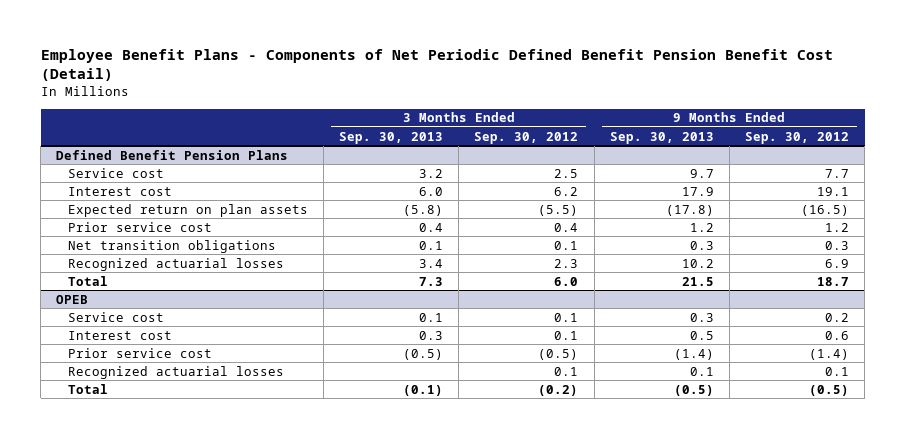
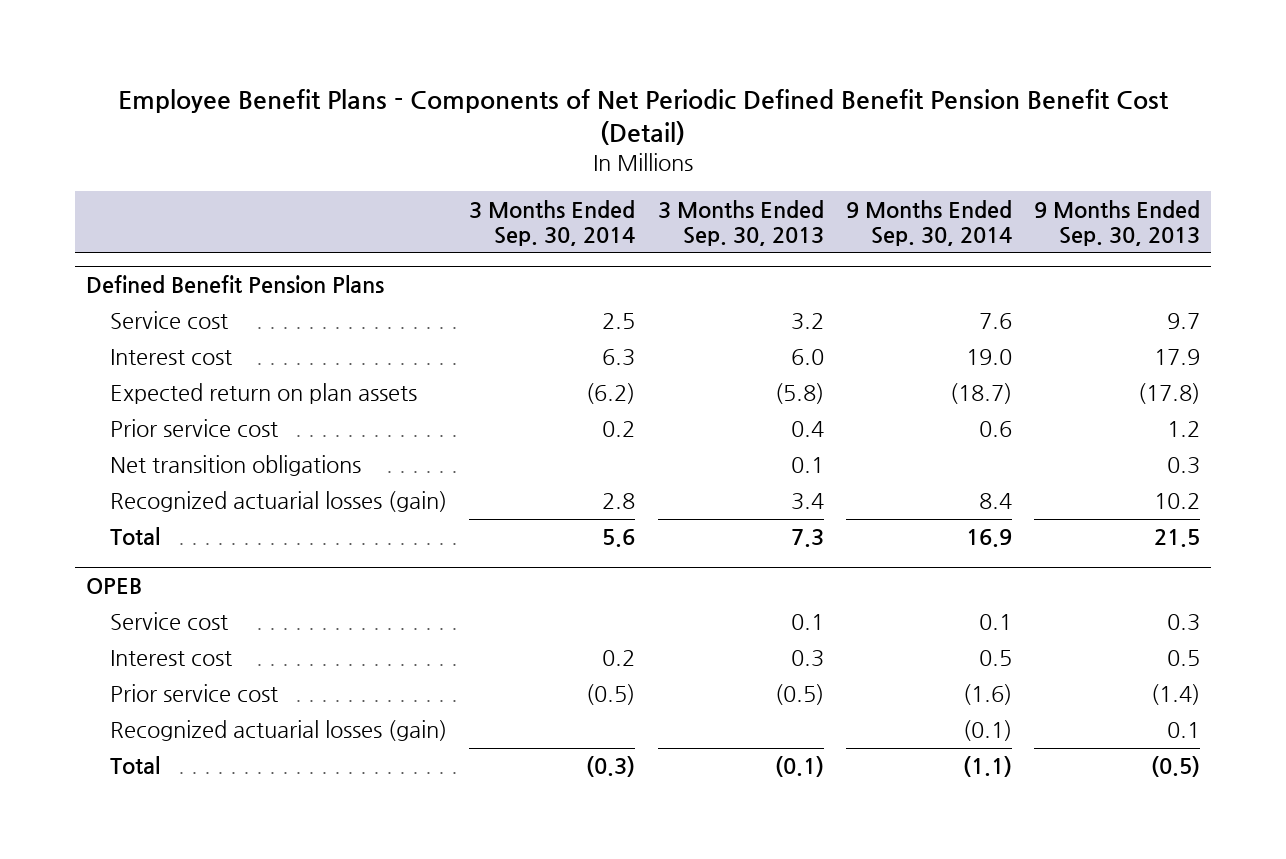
[474,131,579,144] Sep. 30, 2012 -> none
[745,131,850,144] Sep. 30, 2012 -> none
none -> [469,199,636,247] 3 Months Ended Sep. 30, 2014
none -> [845,199,1012,247] 9 Months Ended Sep. 30, 2014
[67,257,284,271] Recognized actuarial losses -> [110,491,448,513] Recognized actuarial losses (gain)
[67,365,284,379] Recognized actuarial losses -> [110,720,448,742] Recognized actuarial losses (gain)

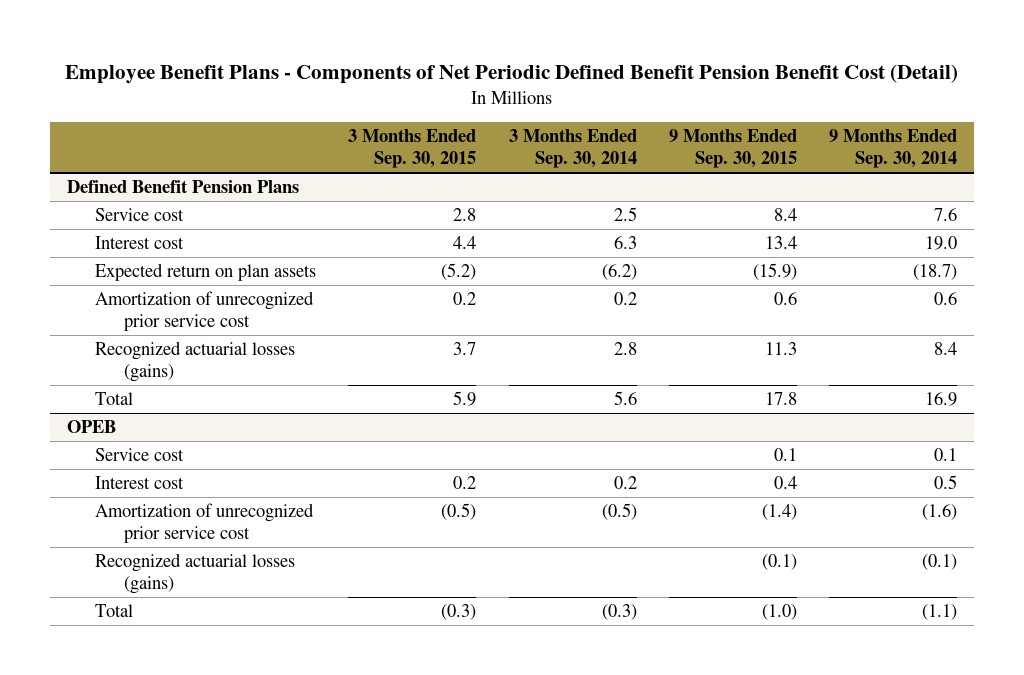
[657,199,824,247] 3 Months Ended Sep. 30, 2013 -> none
[1033,199,1200,247] 9 Months Ended Sep. 30, 2013 -> none
none -> [348,128,477,169] 3 Months Ended Sep. 30, 2015
none -> [669,128,798,169] 9 Months Ended Sep. 30, 2015
[110,455,362,477] Net transition obligations -> none
[110,419,279,438] Prior service cost -> [95,290,315,332] Amortization of unrecognized prior service cost
[110,491,448,513] Recognized actuarial losses (gain) -> [95,340,296,383] Recognized actuarial losses (gains)
[110,684,279,703] Prior service cost -> [95,502,315,544] Amortization of unrecognized prior service cost
[110,720,448,742] Recognized actuarial losses (gain) -> [95,552,296,595] Recognized actuarial losses (gains)

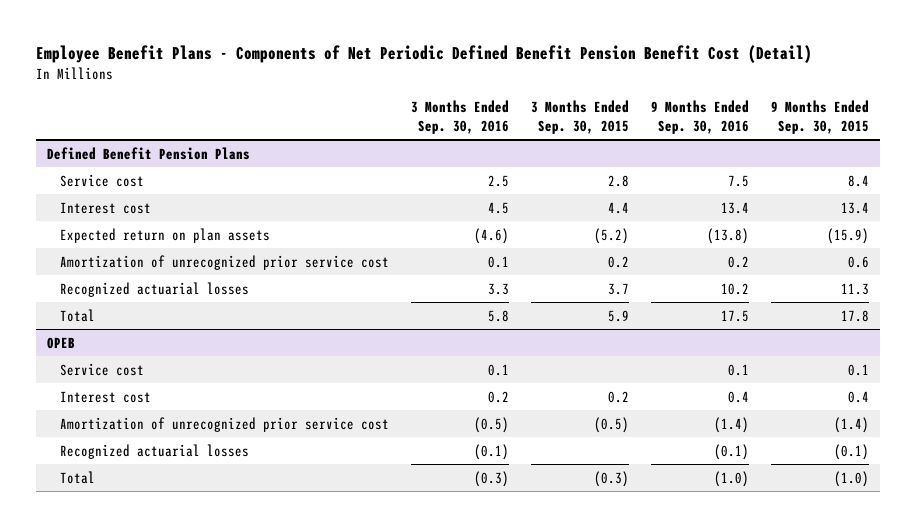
[508,128,637,169] 3 Months Ended Sep. 30, 2014 -> none
[829,128,958,169] 9 Months Ended Sep. 30, 2014 -> none
none -> [410,100,509,134] 3 Months Ended Sep. 30, 2016
none -> [650,100,749,134] 9 Months Ended Sep. 30, 2016
[95,340,296,383] Recognized actuarial losses (gains) -> [59,281,249,297] Recognized actuarial losses
[95,552,296,595] Recognized actuarial losses (gains) -> [59,443,249,459] Recognized actuarial losses

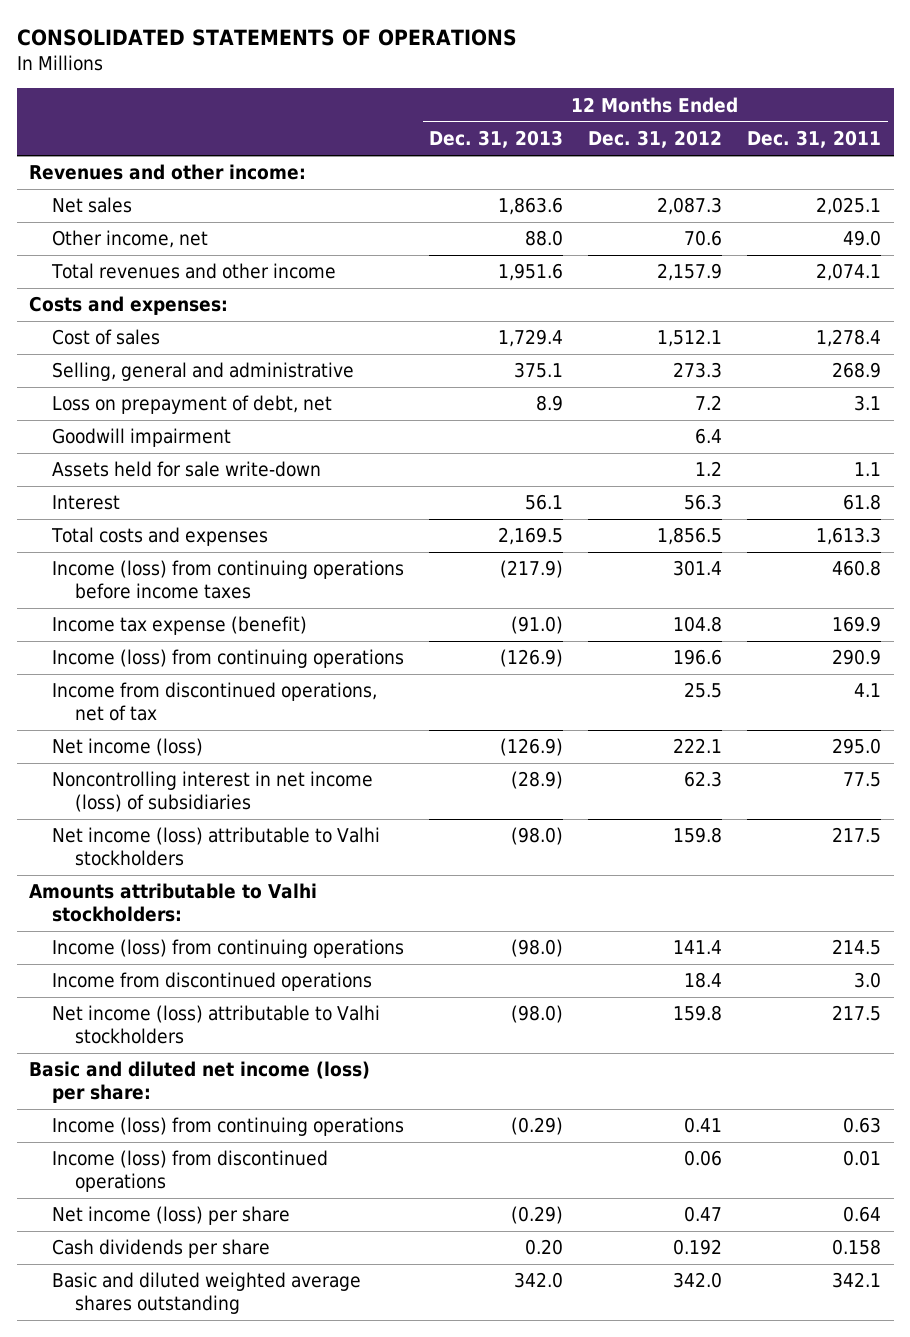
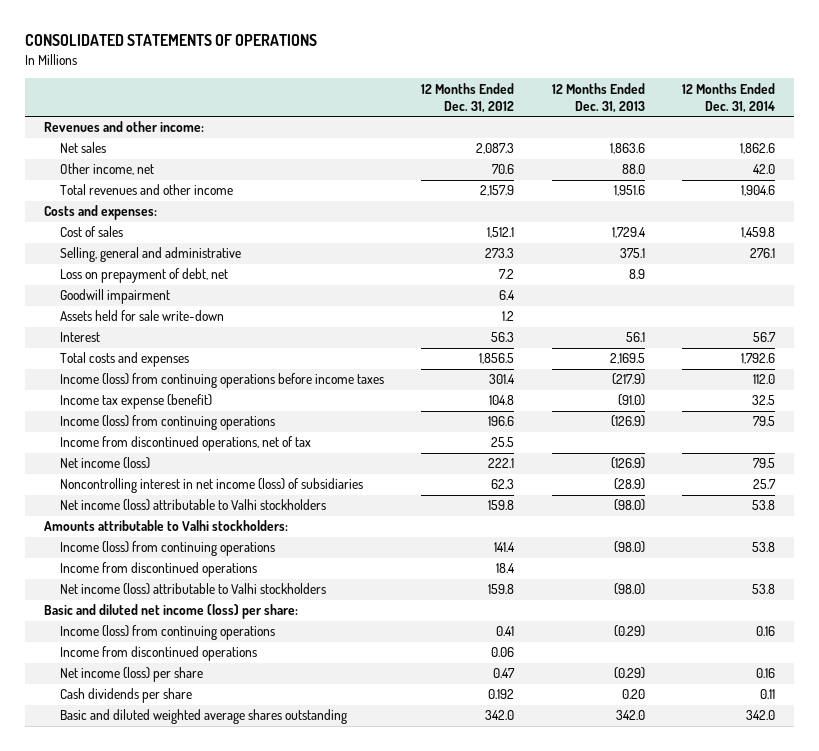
[747,130,882,149] Dec. 31, 2011 -> none
none -> [681,82,775,113] 12 Months Ended Dec. 31, 2014
[52,1150,329,1192] Income (loss) from discontinued operations -> [60,646,258,662] Income from discontinued operations

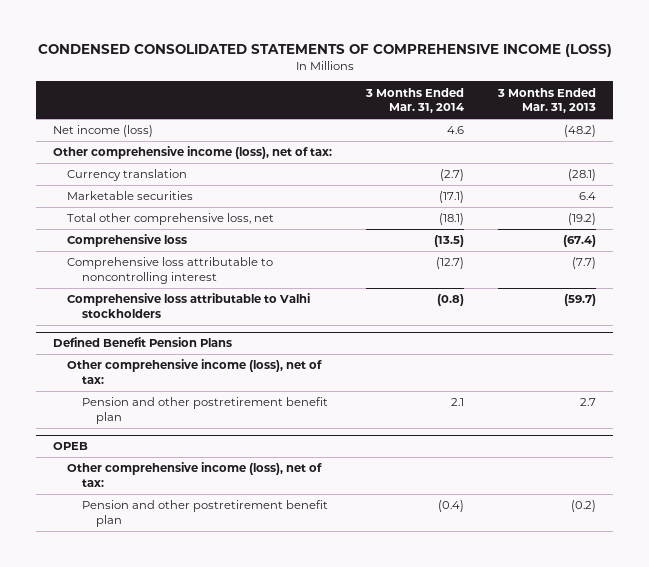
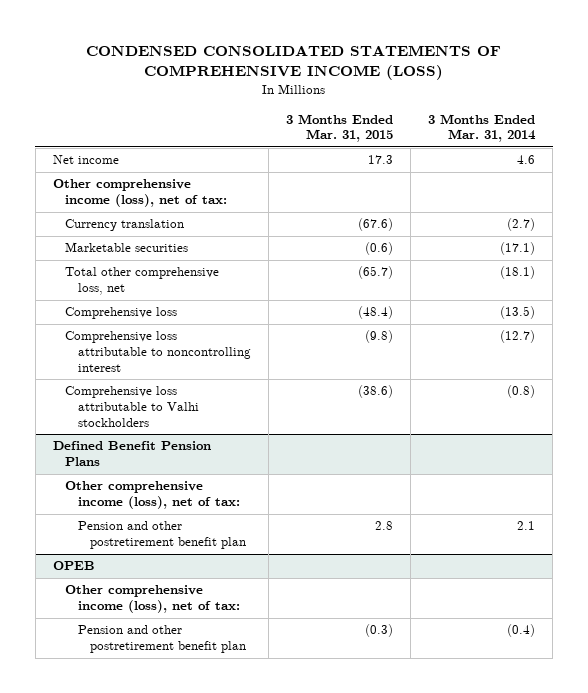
[497,87,597,114] 3 Months Ended Mar. 31, 2013 -> none
none -> [285,113,393,143] 3 Months Ended Mar. 31, 2015
[53,125,154,138] Net income (loss) -> [52,155,119,165] Net income

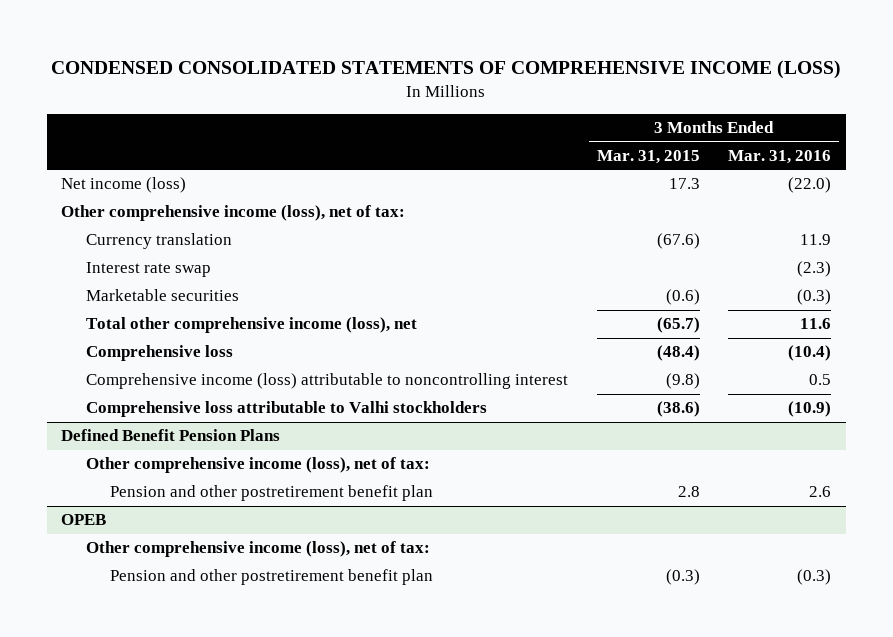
[428,113,537,143] 3 Months Ended Mar. 31, 2014 -> none
none -> [728,150,832,165] Mar. 31, 2016
[52,155,119,165] Net income -> [61,177,187,194] Net income (loss)
none -> [85,262,211,278] Interest rate swap
[65,267,220,296] Total other comprehensive loss, net -> [85,317,417,334] Total other comprehensive income (loss), net
[65,331,251,372] Comprehensive loss attributable to noncontrolling interest -> [85,373,568,390] Comprehensive income (loss) attributable to noncontrolling interest

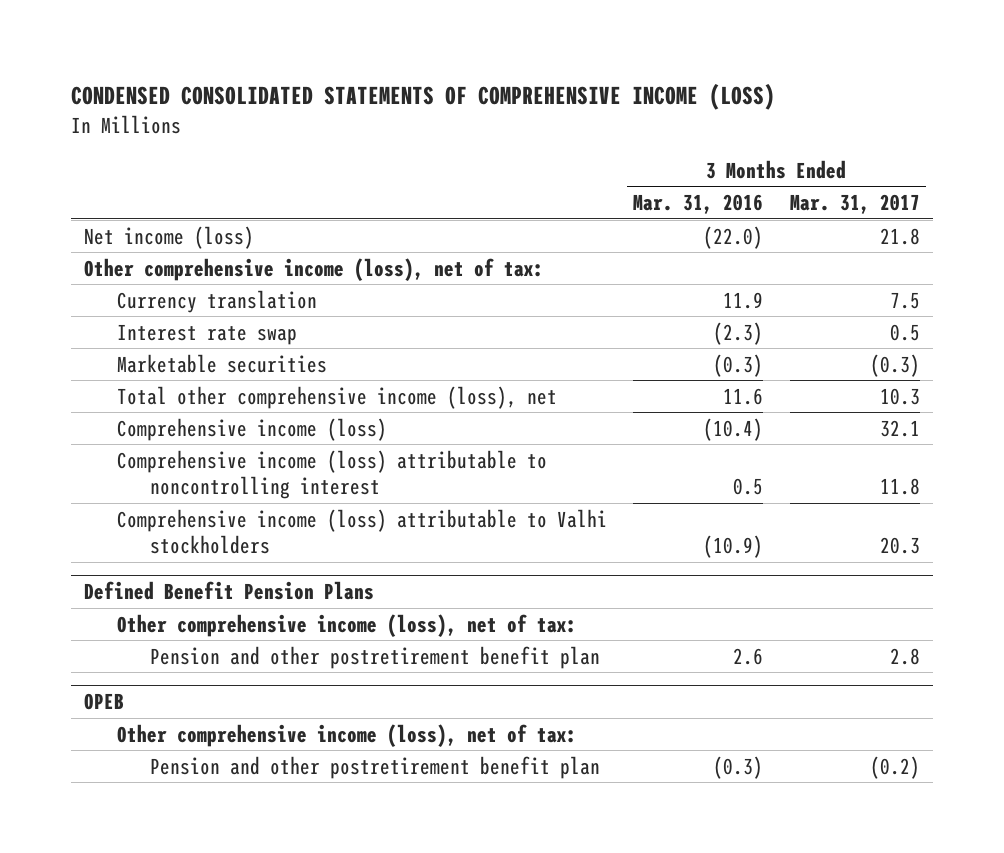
[596,150,700,165] Mar. 31, 2015 -> none
none -> [789,194,920,215] Mar. 31, 2017
[85,345,233,362] Comprehensive loss -> [116,417,387,441] Comprehensive income (loss)
[85,401,487,418] Comprehensive loss attributable to Valhi stockholders -> [116,508,607,555] Comprehensive income (loss) attributable to Valhi stockholders

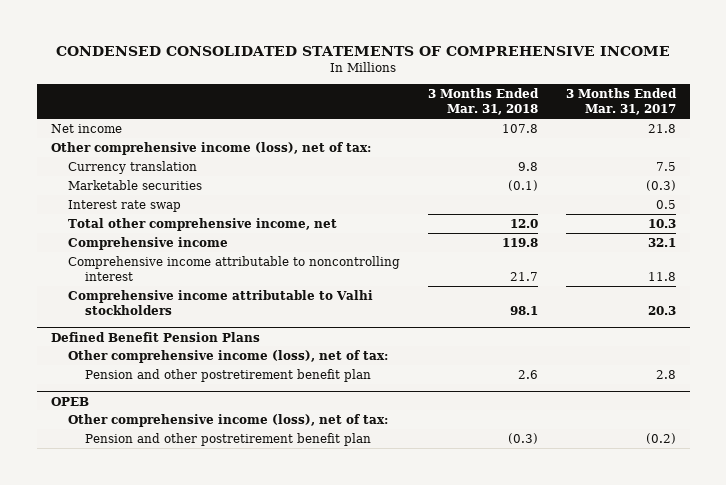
[70,83,775,111] CONDENSED CONSOLIDATED STATEMENTS OF COMPREHENSIVE INCOME (LOSS) -> [56,45,671,56] CONDENSED CONSOLIDATED STATEMENTS OF COMPREHENSIVE INCOME
[633,194,764,215] Mar. 31, 2016 -> none
none -> [427,88,539,116] 3 Months Ended Mar. 31, 2018
[84,225,255,249] Net income (loss) -> [50,123,122,133] Net income
[116,323,297,345] Interest rate swap -> [67,199,181,212] Interest rate swap
[116,385,557,409] Total other comprehensive income (loss), net -> [67,217,337,231] Total other comprehensive income, net
[116,417,387,441] Comprehensive income (loss) -> [67,236,228,250] Comprehensive income
[116,449,547,500] Comprehensive income (loss) attributable to noncontrolling interest -> [67,255,400,282] Comprehensive income attributable to noncontrolling interest
[116,508,607,555] Comprehensive income (loss) attributable to Valhi stockholders -> [67,289,373,316] Comprehensive income attributable to Valhi stockholders

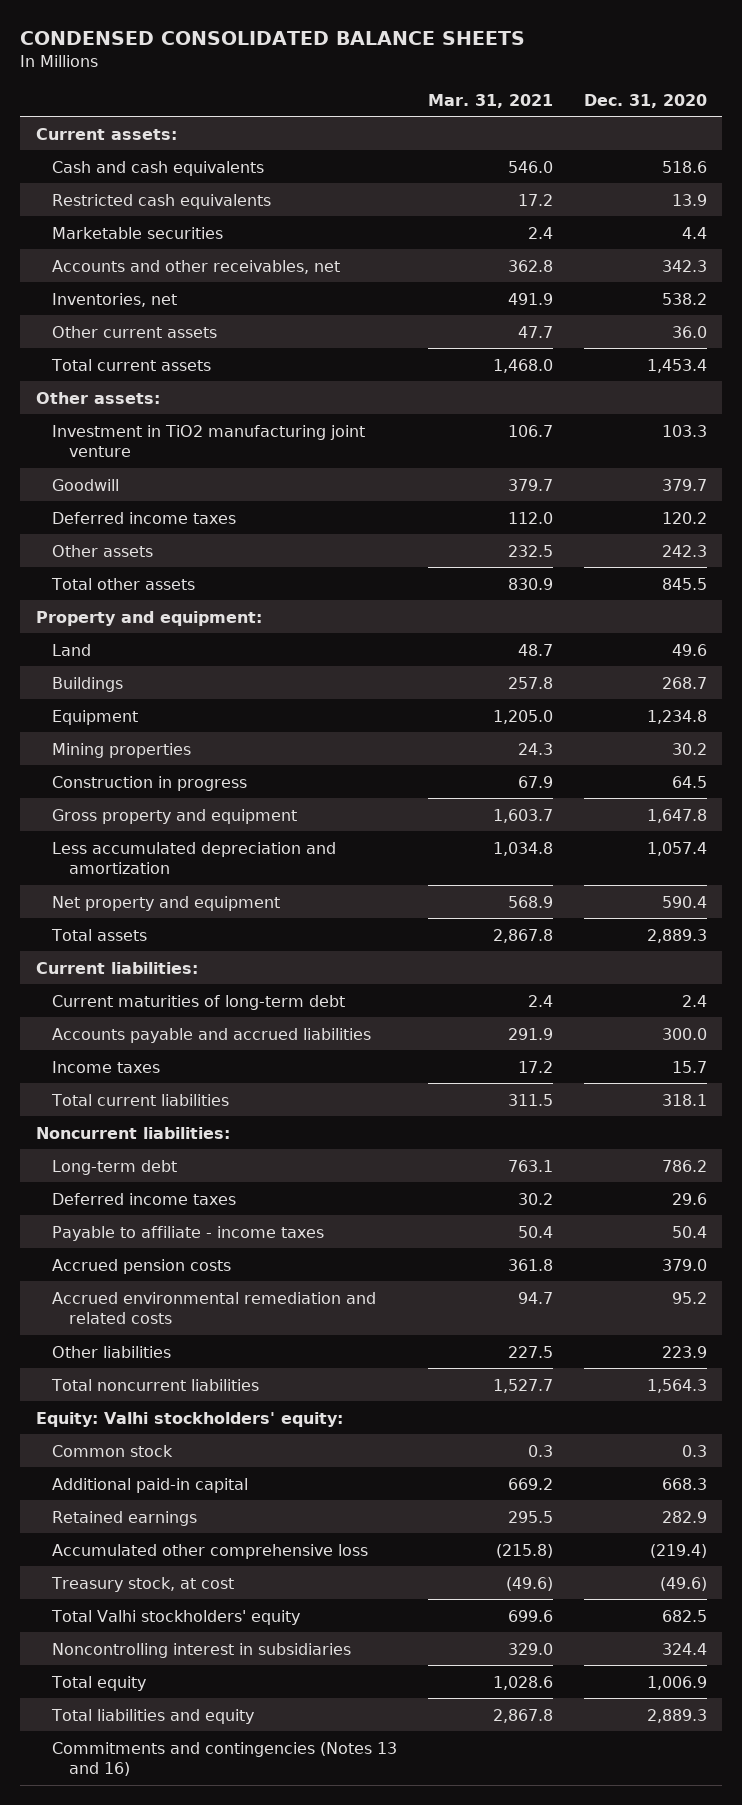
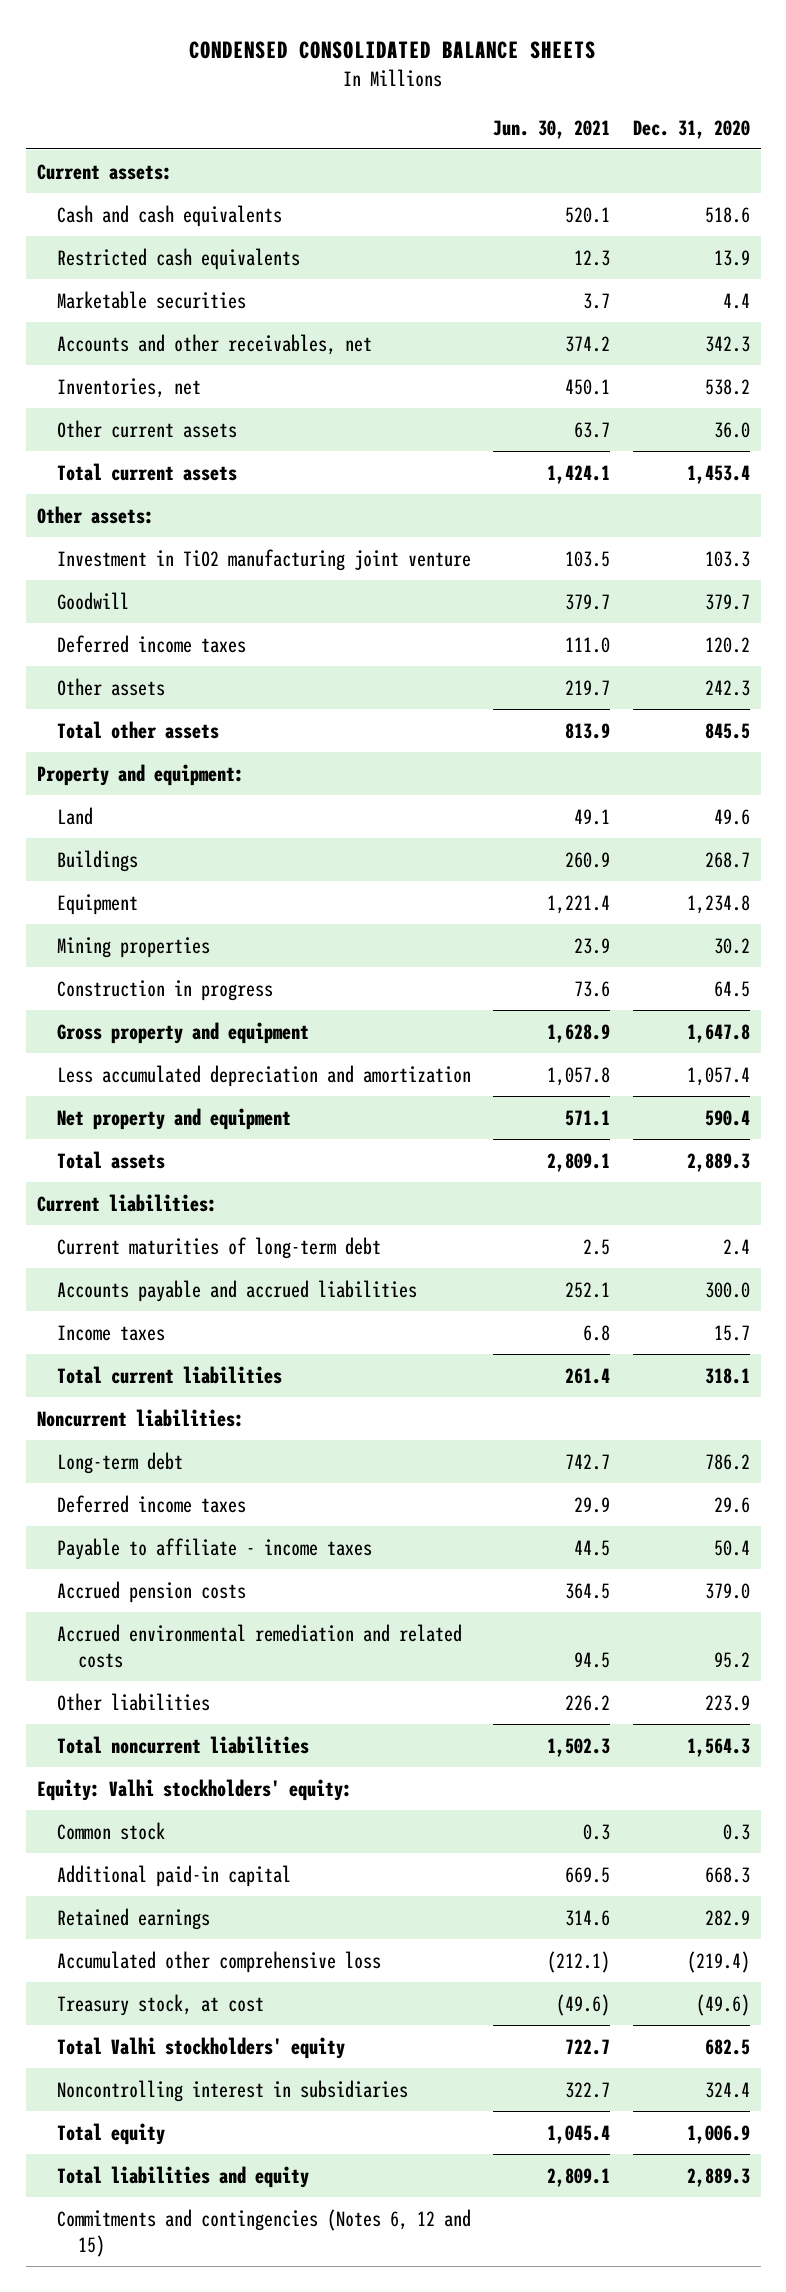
[428,93,554,108] Mar. 31, 2021 -> none
none -> [493,119,611,139] Jun. 30, 2021
[52,1741,398,1777] Commitments and contingencies (Notes 13 and 16) -> [57,2208,472,2258] Commitments and contingencies (Notes 6, 12 and 15)

